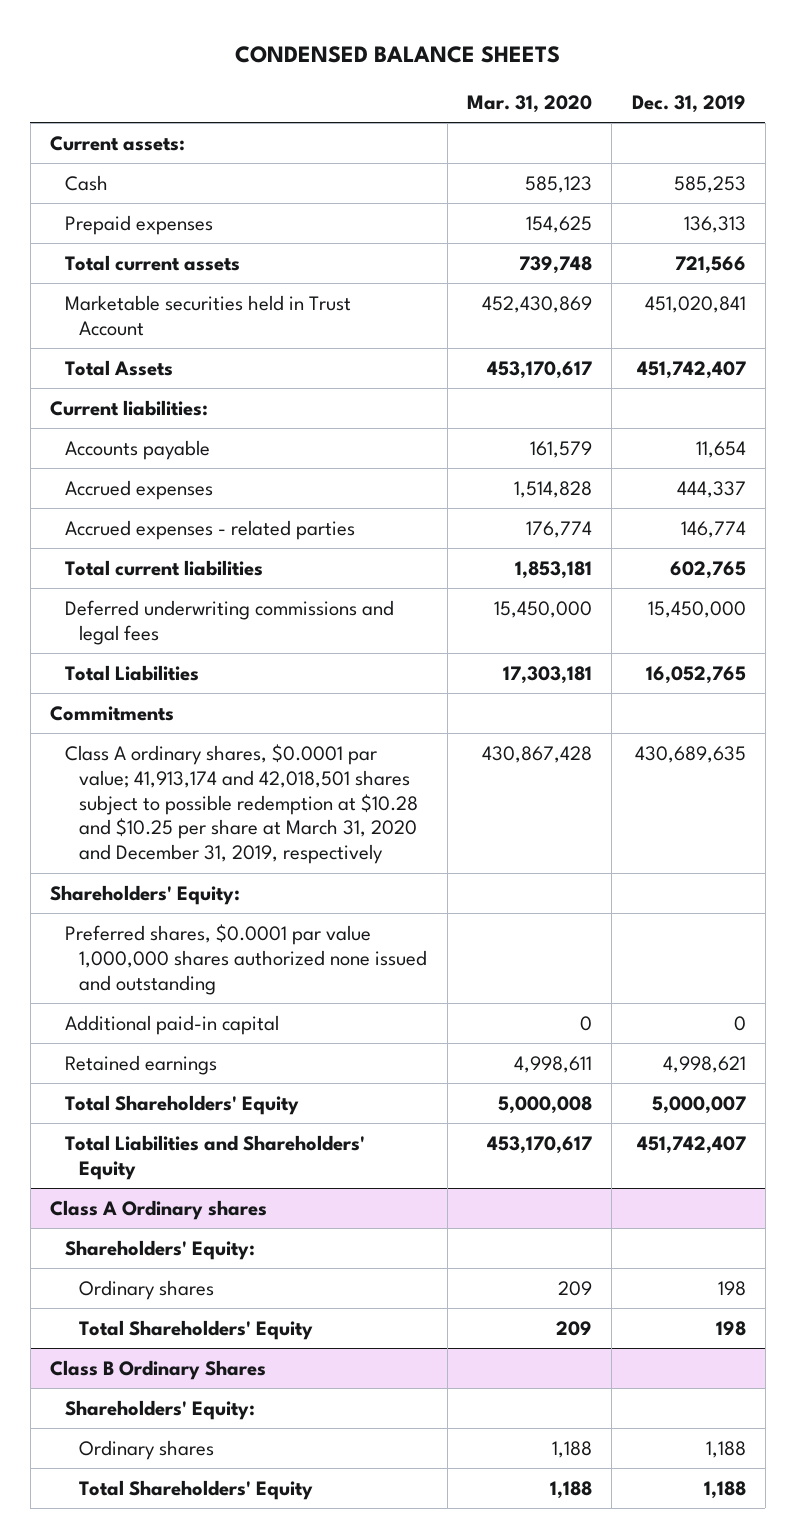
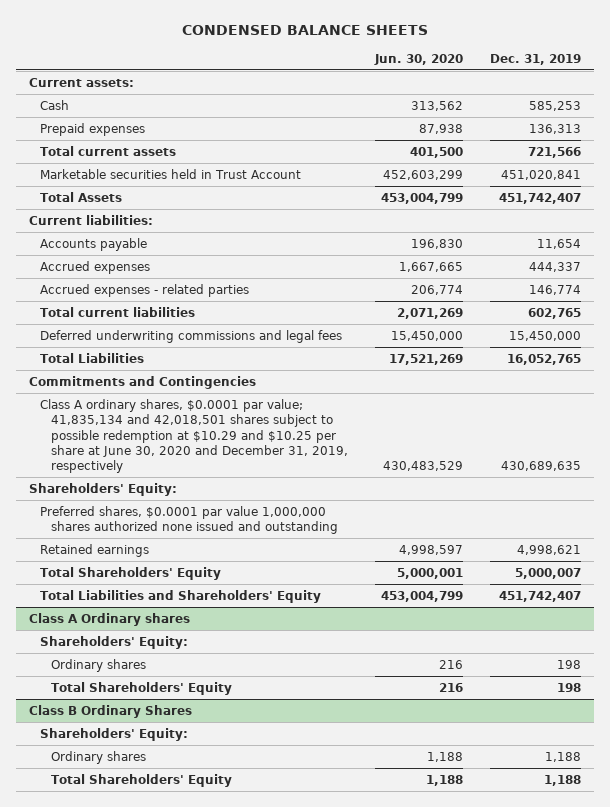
[467,94,593,113] Mar. 31, 2020 -> none
none -> [374,53,464,65] Jun. 30, 2020
[49,705,174,721] Commitments -> [29,375,257,389] Commitments and Contingencies
[64,743,419,865] Class A ordinary shares, $0.0001 par value; 41,913,174 and 42,018,501 shares subject to possible redemption at $10.28 and $10.25 per share at March 31, 2020 and December 31, 2019, respectively -> [40,398,349,474] Class A ordinary shares, $0.0001 par value; 41,835,134 and 42,018,501 shares subject to possible redemption at $10.29 and $10.25 per share at June 30, 2020 and December 31, 2019, respectively
[64,1014,279,1035] Additional paid-in capital -> none

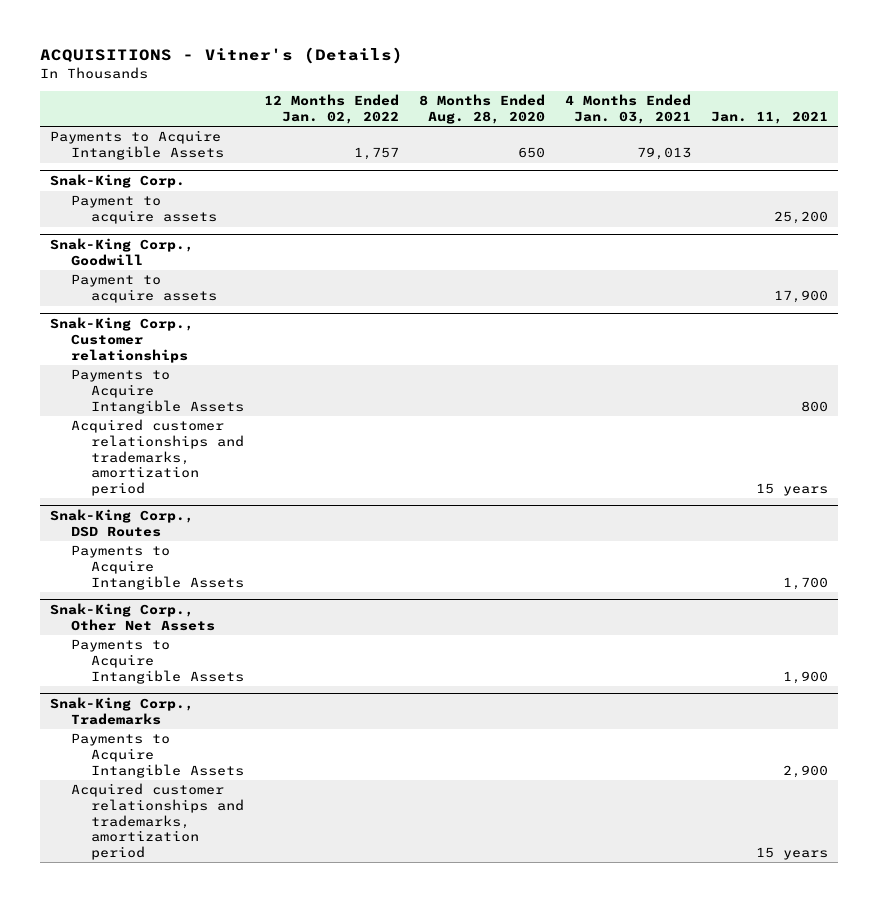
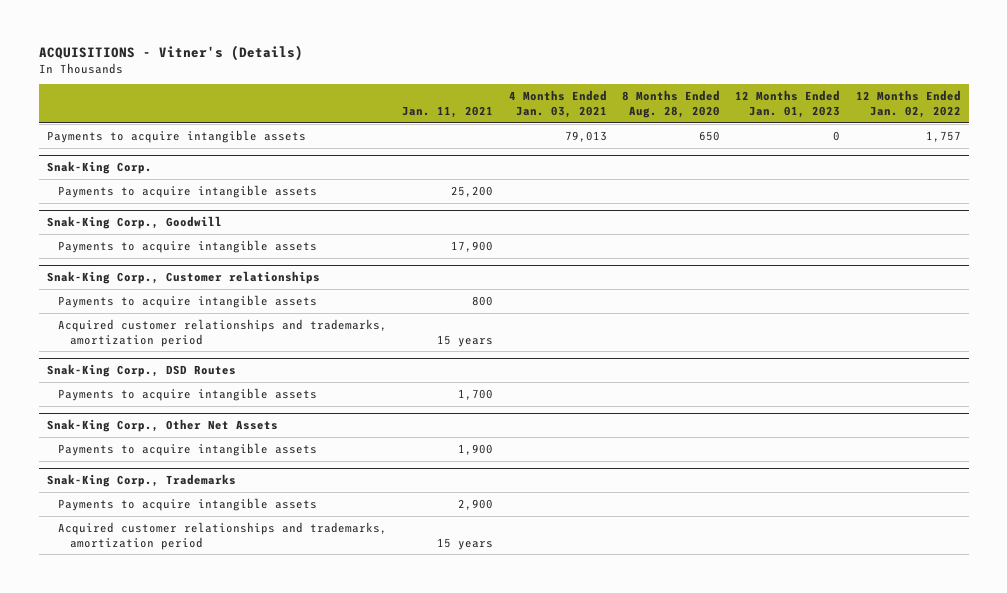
none -> [735,90,841,118] 12 Months Ended Jan. 01, 2023
[50,130,224,161] Payments to Acquire Intangible Assets -> [46,129,306,143] Payments to acquire intangible assets
[70,195,218,225] Payment to acquire assets -> [58,184,318,198] Payments to acquire intangible assets
[70,274,218,304] Payment to acquire assets -> [58,239,318,253] Payments to acquire intangible assets
[70,369,245,414] Payments to Acquire Intangible Assets -> [58,294,318,308] Payments to acquire intangible assets
[70,545,245,590] Payments to Acquire Intangible Assets -> [58,387,318,401] Payments to acquire intangible assets
[70,639,245,684] Payments to Acquire Intangible Assets -> [58,442,318,456] Payments to acquire intangible assets
[70,733,245,778] Payments to Acquire Intangible Assets -> [58,497,318,511] Payments to acquire intangible assets

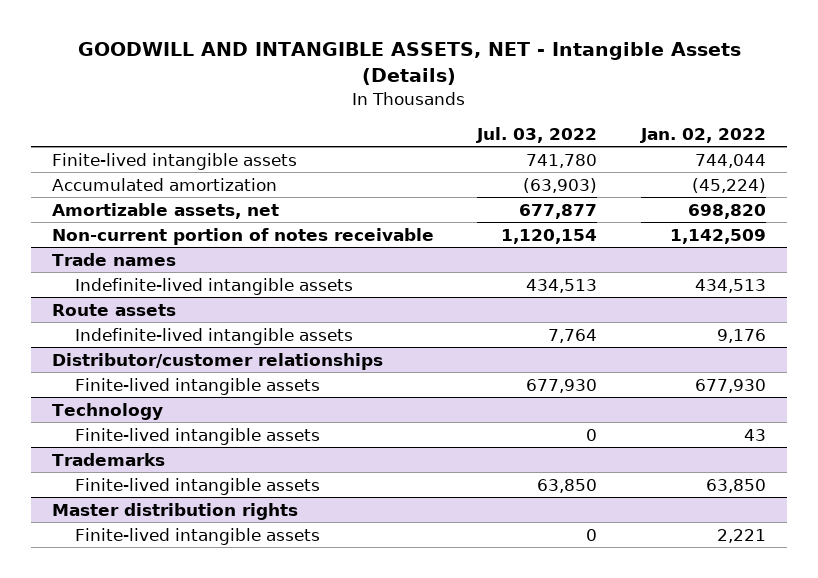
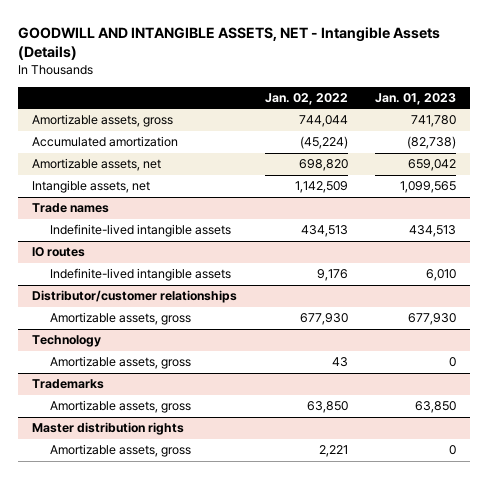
[476,126,598,143] Jul. 03, 2022 -> none
none -> [375,92,457,105] Jan. 01, 2023
[52,152,298,170] Finite-lived intangible assets -> [32,114,174,128] Amortizable assets, gross
[52,227,435,245] Non-current portion of notes receivable -> [32,180,151,194] Intangible assets, net
[52,303,177,316] Route assets -> none
none -> [32,247,86,258] IO routes
[75,377,321,395] Finite-lived intangible assets -> [50,312,192,326] Amortizable assets, gross
[75,427,321,445] Finite-lived intangible assets -> [50,356,192,370] Amortizable assets, gross
[75,477,321,495] Finite-lived intangible assets -> [50,400,192,414] Amortizable assets, gross
[75,527,321,545] Finite-lived intangible assets -> [50,444,192,458] Amortizable assets, gross

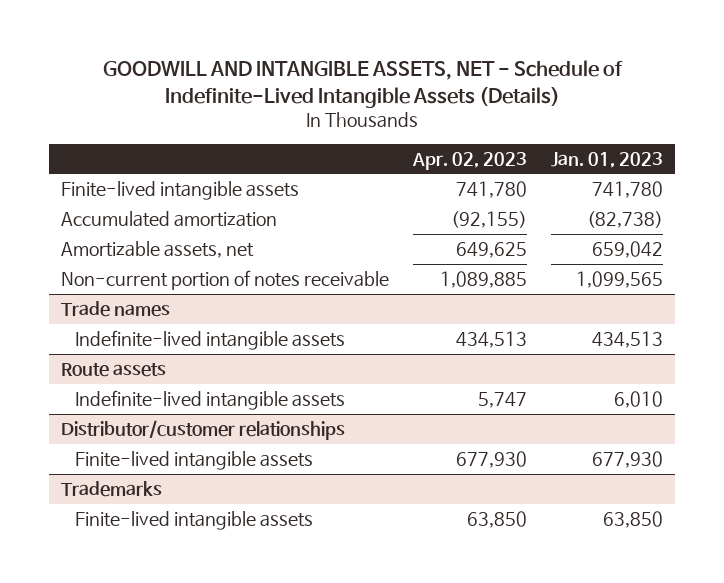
[18,26,441,61] GOODWILL AND INTANGIBLE ASSETS, NET - Intangible Assets (Details) -> [103,60,624,109] GOODWILL AND INTANGIBLE ASSETS, NET - Schedule of Indefinite-Lived Intangible Assets (Details)
[264,92,348,105] Jan. 02, 2022 -> none
none -> [412,151,528,170] Apr. 02, 2023
[32,114,174,128] Amortizable assets, gross -> [61,180,300,200] Finite-lived intangible assets
[32,180,151,194] Intangible assets, net -> [61,269,390,290] Non-current portion of notes receivable
[32,247,86,258] IO routes -> none
none -> [61,362,167,377] Route assets
[32,335,102,348] Technology -> none
[50,356,192,370] Amortizable assets, gross -> none
[50,312,192,326] Amortizable assets, gross -> [75,450,314,470] Finite-lived intangible assets
[32,422,185,436] Master distribution rights -> none
[50,444,192,458] Amortizable assets, gross -> none
[50,400,192,414] Amortizable assets, gross -> [75,510,314,530] Finite-lived intangible assets

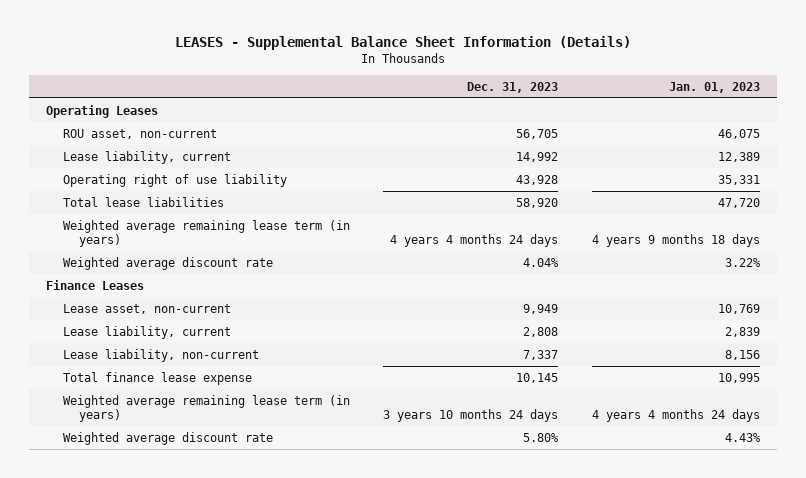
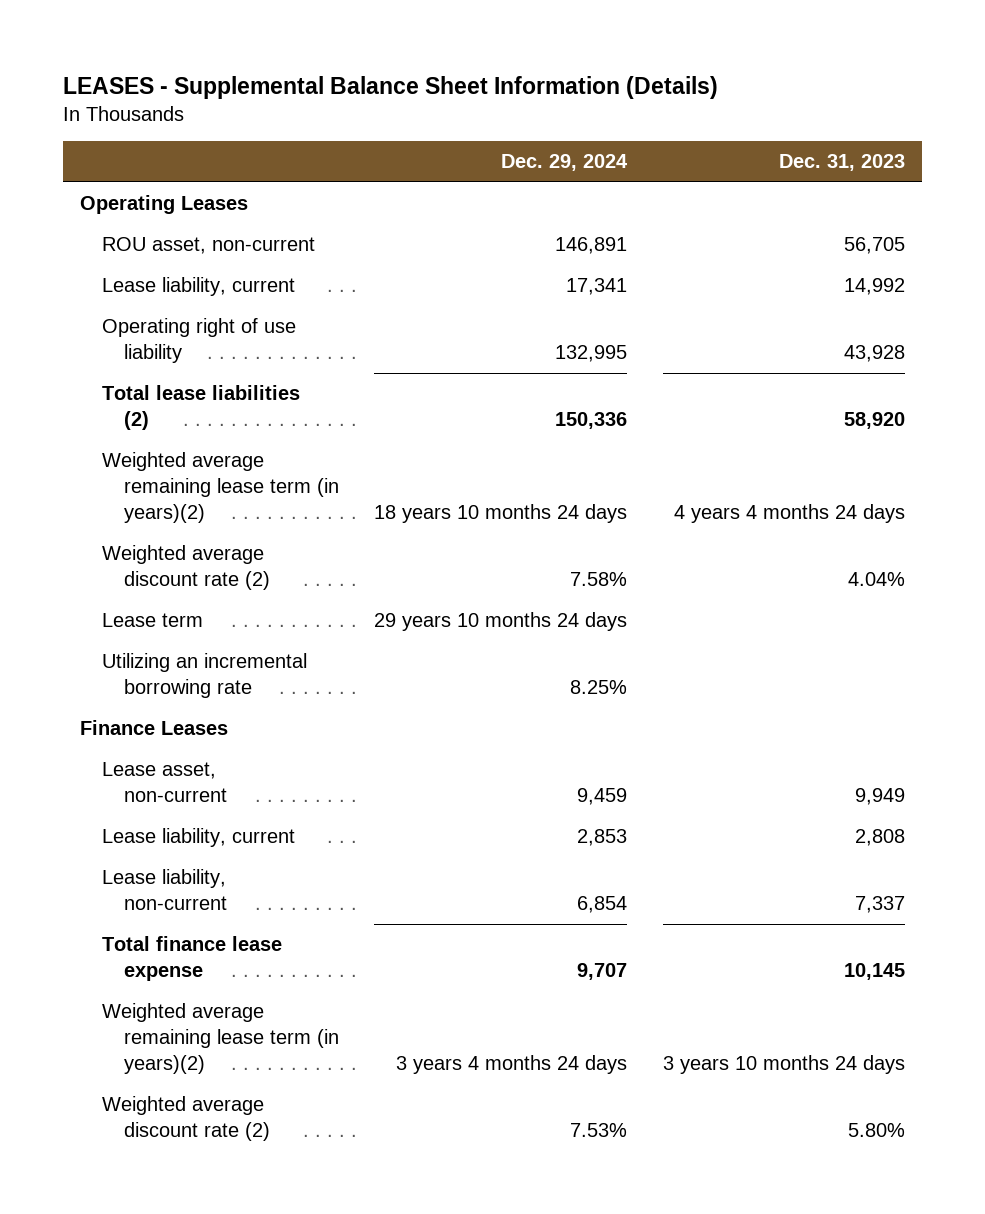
[668,81,760,93] Jan. 01, 2023 -> none
none -> [501,154,629,172] Dec. 29, 2024
[62,196,224,207] Total lease liabilities -> [102,385,301,431] Total lease liabilities (2)
[62,219,350,247] Weighted average remaining lease term (in years) -> [102,452,339,524] Weighted average remaining lease term (in years)(2)
[62,256,273,270] Weighted average discount rate -> [102,545,270,591] Weighted average discount rate (2)
none -> [102,613,204,628] Lease term
none -> [102,653,308,699] Utilizing an incremental borrowing rate
[62,394,350,422] Weighted average remaining lease term (in years) -> [102,1003,339,1075] Weighted average remaining lease term (in years)(2)
[62,431,273,445] Weighted average discount rate -> [102,1096,270,1142] Weighted average discount rate (2)

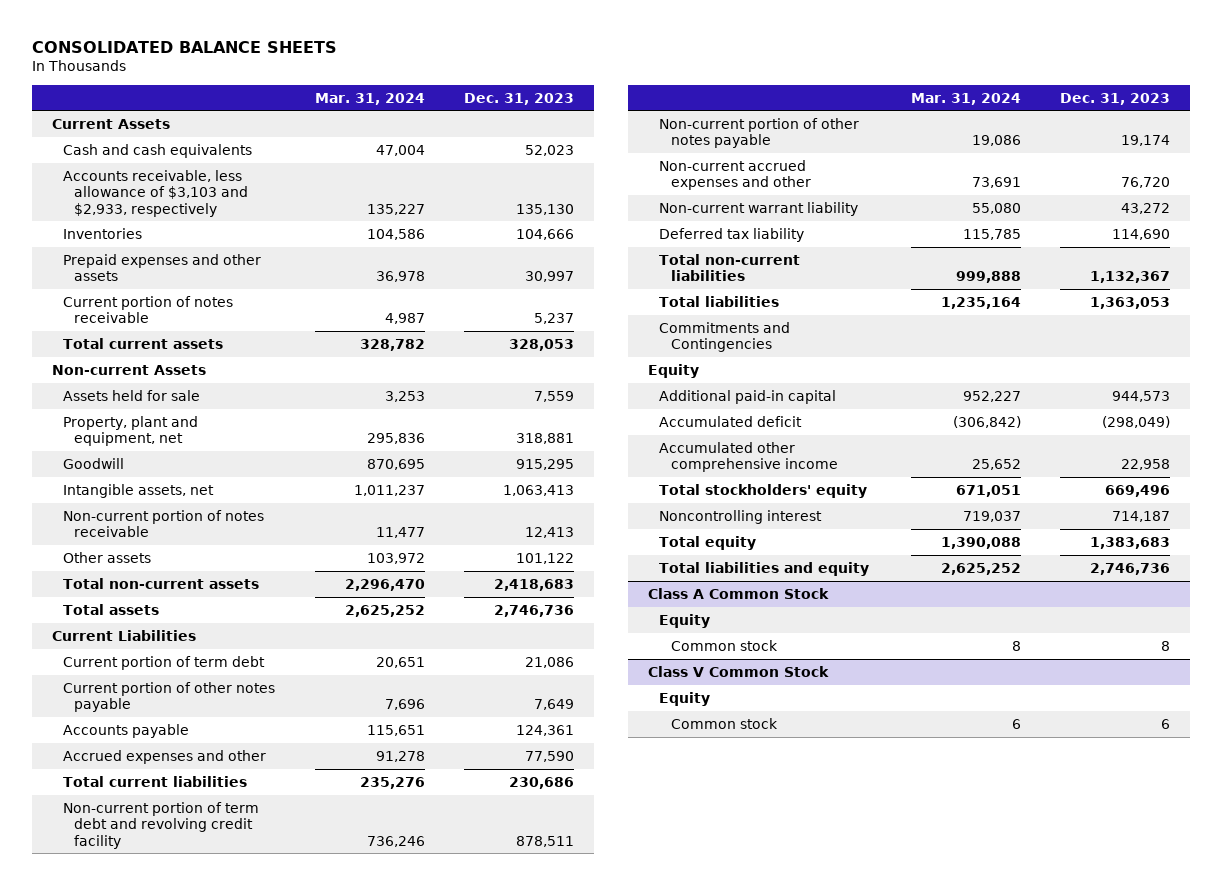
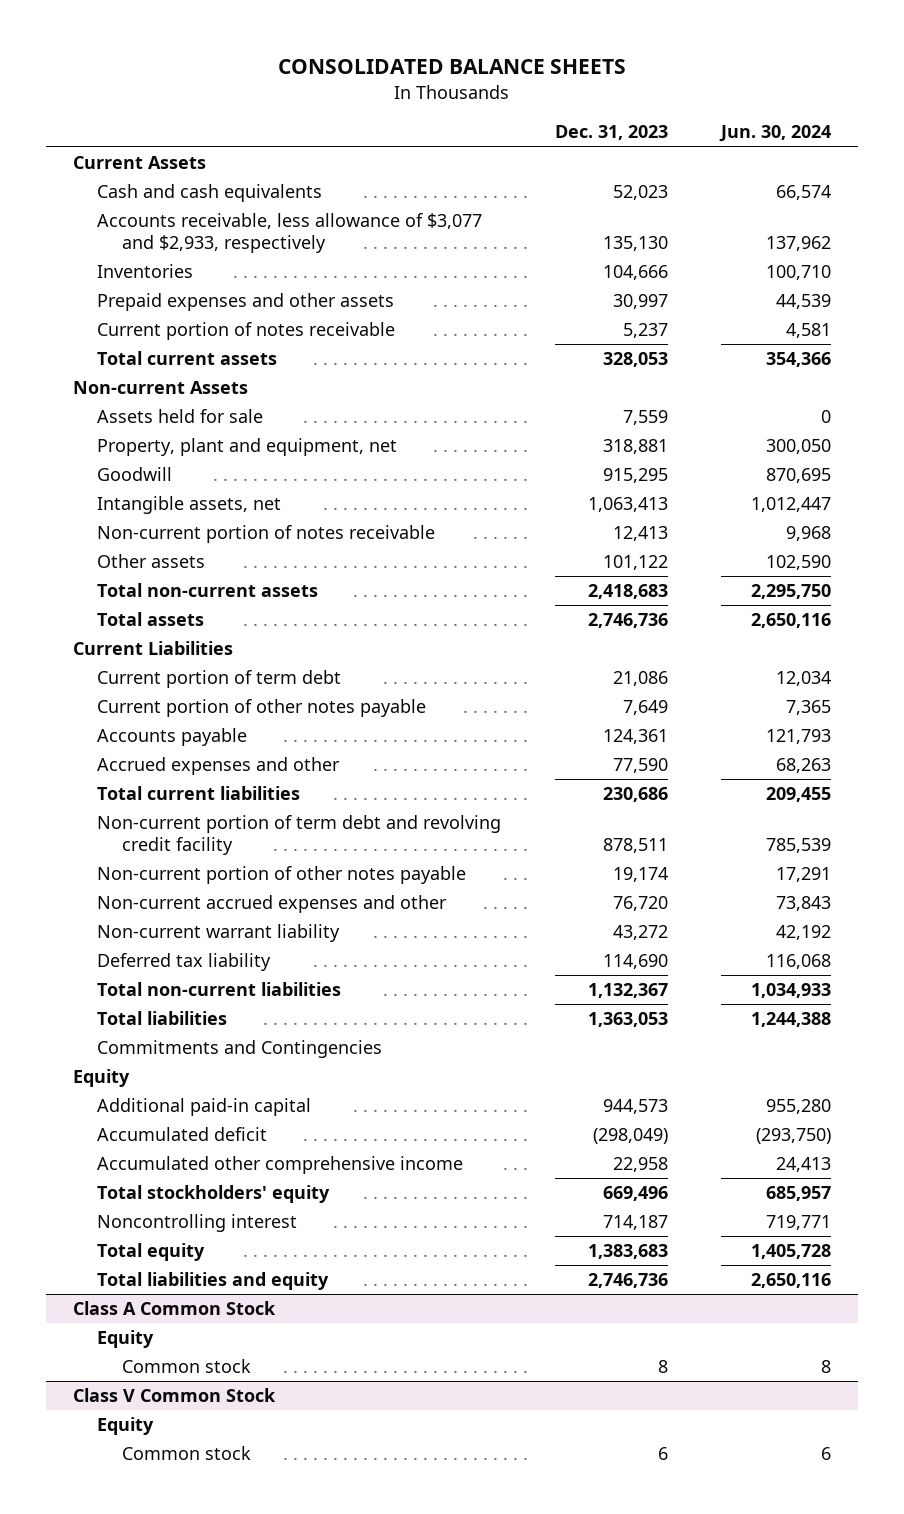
[314,92,425,105] Mar. 31, 2024 -> none
none -> [719,125,832,143] Jun. 30, 2024
[63,169,249,217] Accounts receivable, less allowance of $3,103 and $2,933, respectively -> [97,213,483,253] Accounts receivable, less allowance of $3,077 and $2,933, respectively

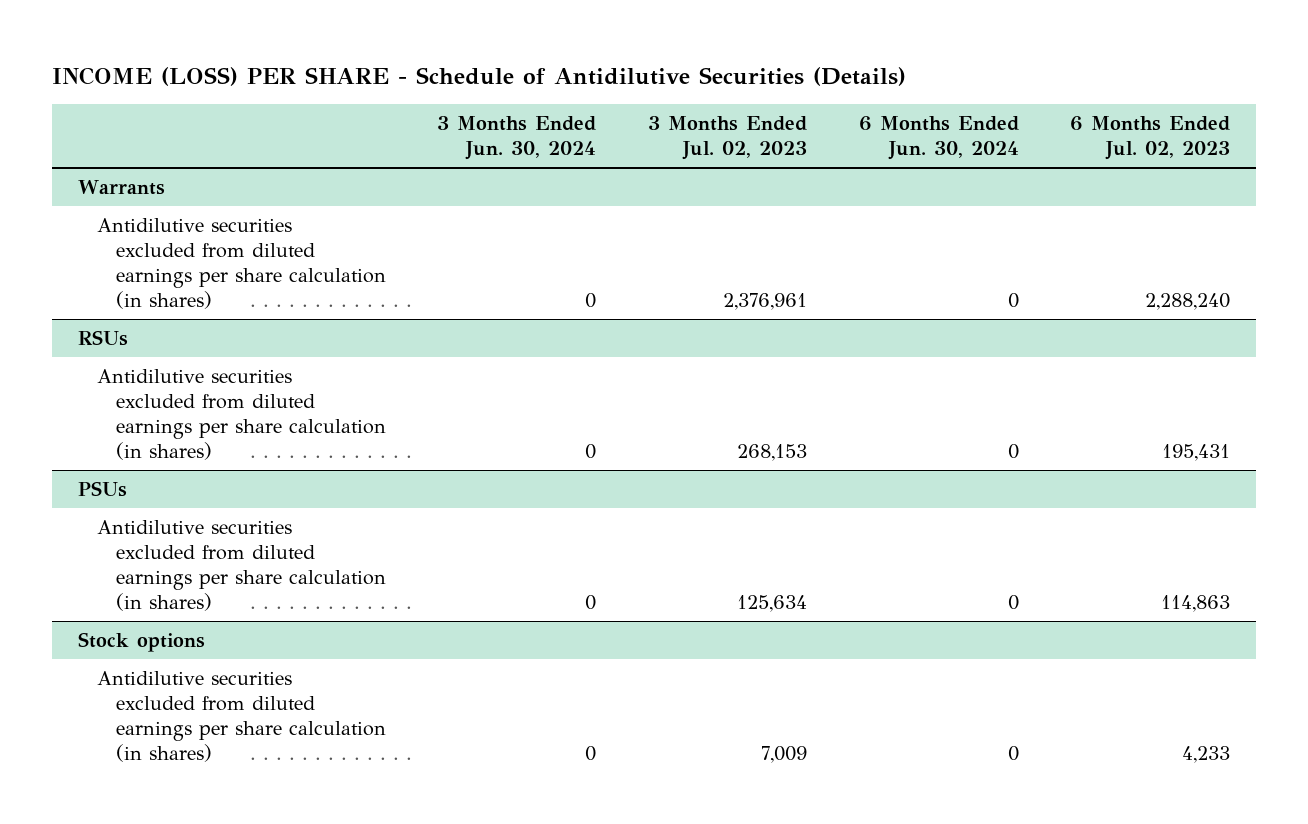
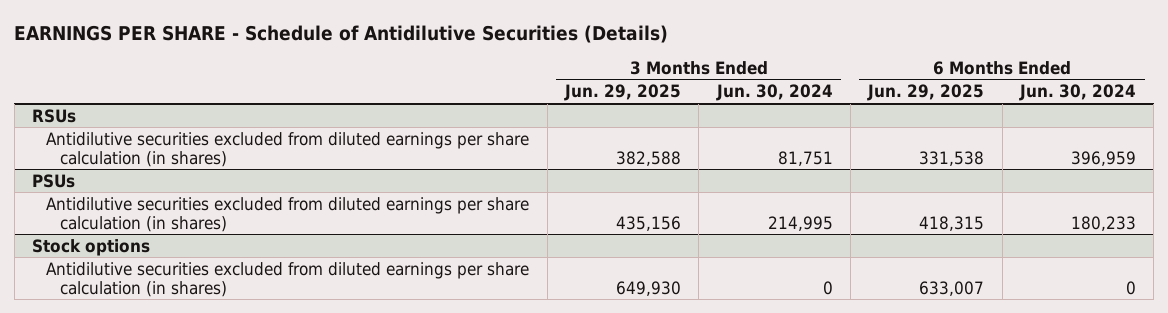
[52,66,907,86] INCOME (LOSS) PER SHARE - Schedule of Antidilutive Securities (Details) -> [14,24,669,43] EARNINGS PER SHARE - Schedule of Antidilutive Securities (Details)
[648,115,808,160] 3 Months Ended Jul. 02, 2023 -> none
[1070,115,1231,160] 6 Months Ended Jul. 02, 2023 -> none
none -> [563,84,681,102] Jun. 29, 2025
none -> [867,84,985,102] Jun. 29, 2025
[77,180,165,196] Warrants -> none
[96,218,386,309] Antidilutive securities excluded from diluted earnings per share calculation (in shares) -> none
[585,443,597,459] 0 -> [777,150,833,166] 81,751
[1007,443,1019,459] 0 -> [1070,150,1136,166] 396,959
[585,594,597,610] 0 -> [767,215,833,231] 214,995
[1007,594,1019,610] 0 -> [1070,215,1136,231] 180,233

